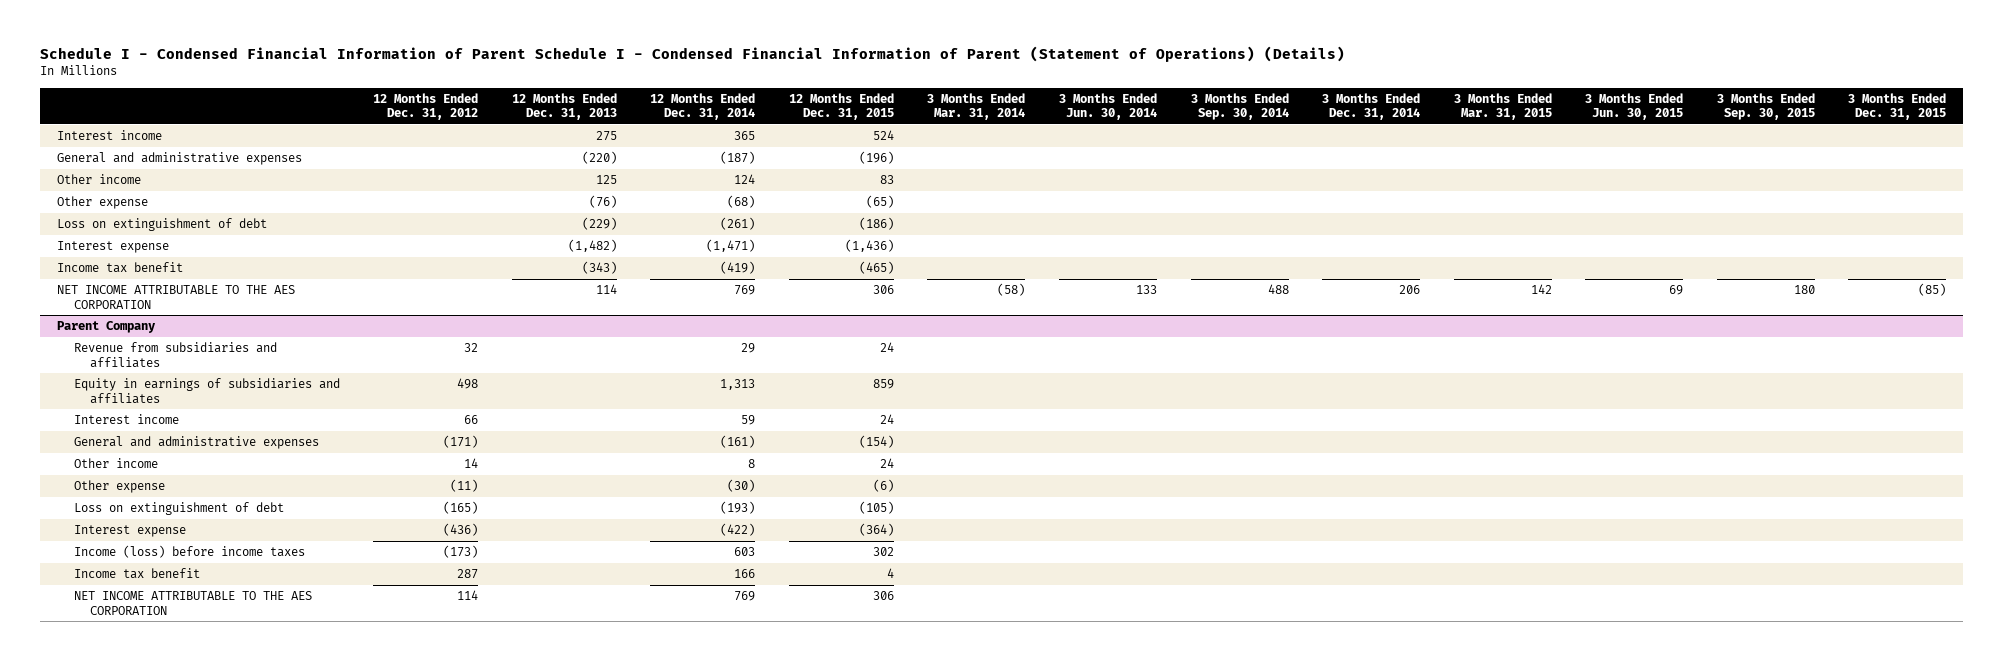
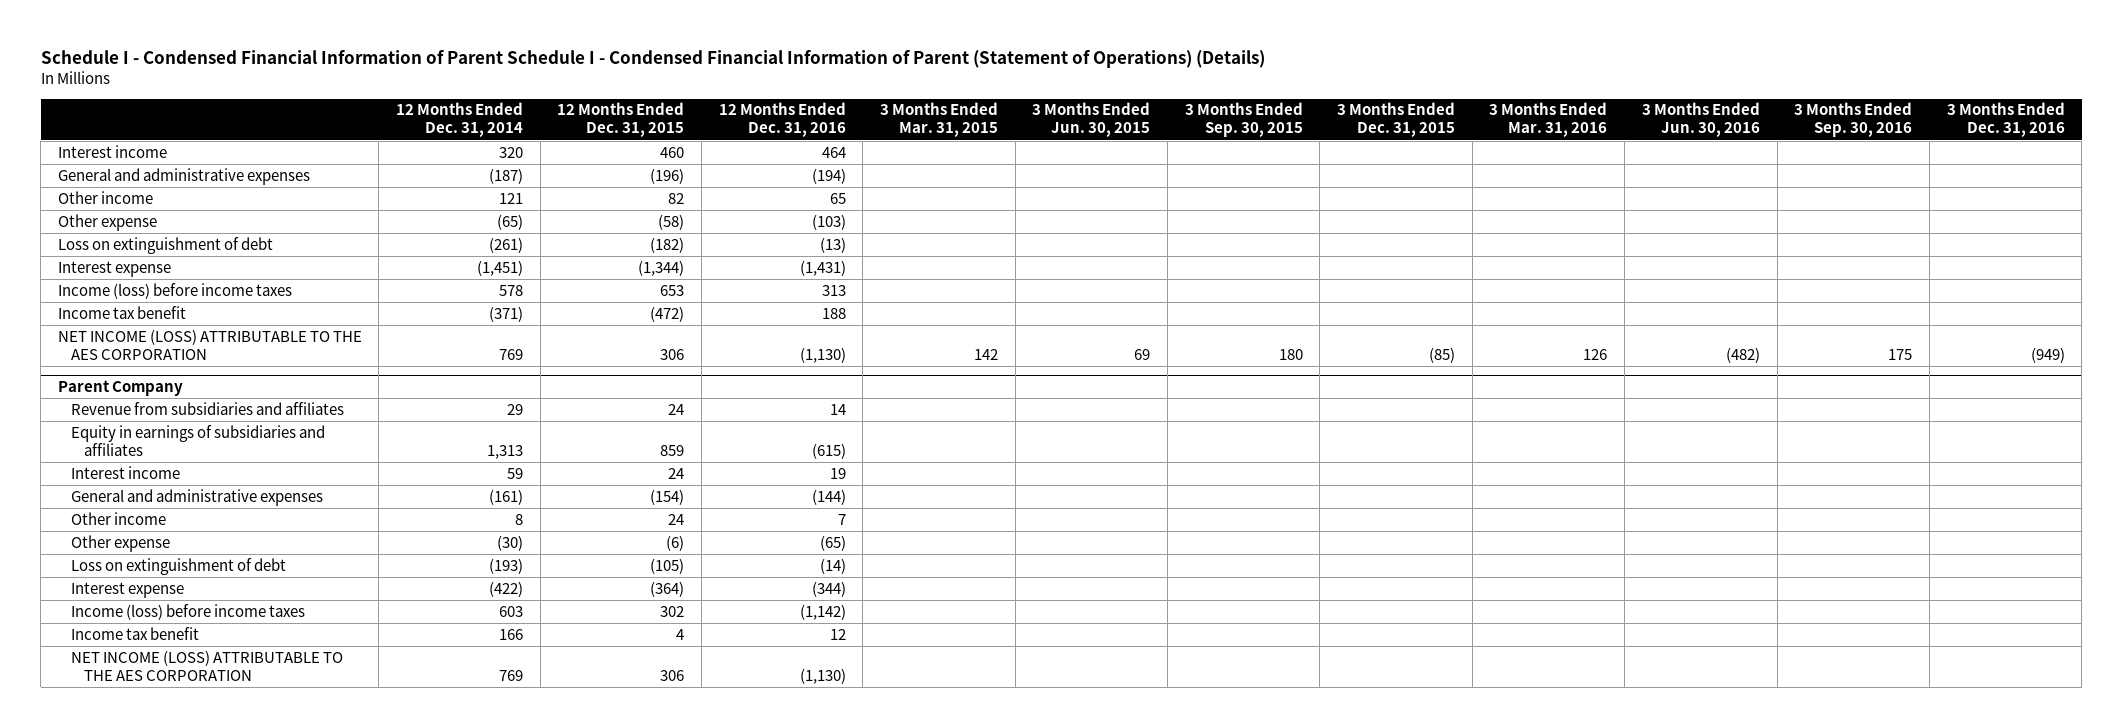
[373,92,479,121] 12 Months Ended Dec. 31, 2012 -> none
[511,92,617,121] 12 Months Ended Dec. 31, 2013 -> none
[927,92,1026,121] 3 Months Ended Mar. 31, 2014 -> none
[1059,92,1158,121] 3 Months Ended Jun. 30, 2014 -> none
[1190,92,1289,121] 3 Months Ended Sep. 30, 2014 -> none
[1322,92,1421,121] 3 Months Ended Dec. 31, 2014 -> none
none -> [718,102,846,138] 12 Months Ended Dec. 31, 2016
none -> [1489,102,1608,138] 3 Months Ended Mar. 31, 2016
none -> [1641,102,1760,138] 3 Months Ended Jun. 30, 2016
none -> [1794,102,1913,138] 3 Months Ended Sep. 30, 2016
none -> [1946,102,2065,138] 3 Months Ended Dec. 31, 2016
[734,131,756,141] 365 -> [499,146,524,158] 320
[872,130,894,141] 524 -> [660,146,685,158] 460
[734,174,756,185] 124 -> [499,192,524,204] 121
[879,175,894,185] 83 -> [668,192,685,204] 82
[727,195,756,209] (68) -> [497,213,524,230] (65)
[865,195,894,209] (65) -> [658,213,685,230] (58)
[858,217,894,231] (186) -> [650,236,685,253] (182)
[706,239,756,253] (1,471) -> [477,259,524,276] (1,451)
[844,239,894,253] (1,436) -> [638,259,685,276] (1,344)
none -> [57,282,292,299] Income (loss) before income taxes
[720,261,756,275] (419) -> [489,305,524,322] (371)
[858,261,894,275] (465) -> [650,305,685,322] (472)
[56,285,295,309] NET INCOME ATTRIBUTABLE TO THE AES CORPORATION -> [57,328,362,360] NET INCOME (LOSS) ATTRIBUTABLE TO THE AES CORPORATION
[73,591,312,615] NET INCOME ATTRIBUTABLE TO THE AES CORPORATION -> [70,649,343,681] NET INCOME (LOSS) ATTRIBUTABLE TO THE AES CORPORATION

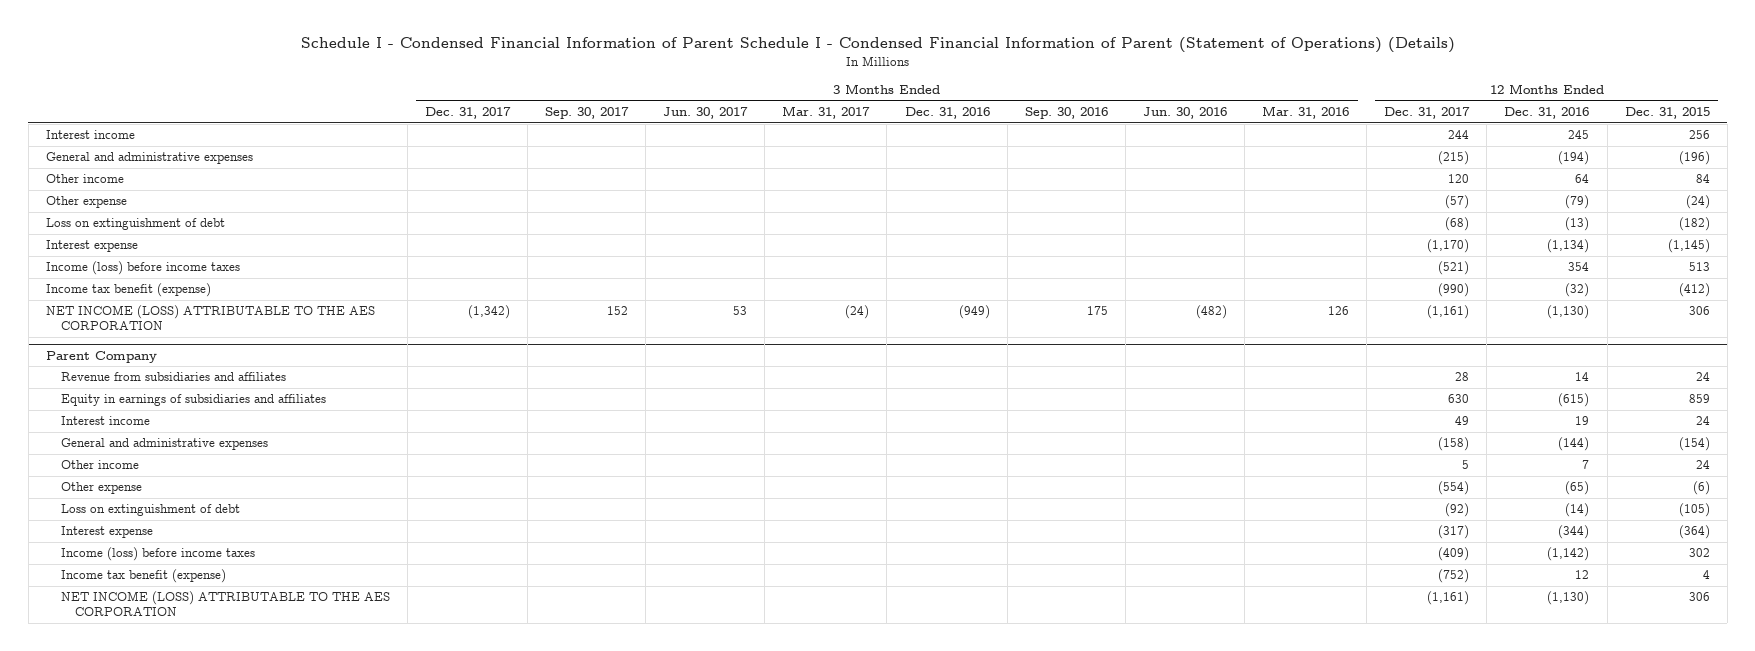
[396,102,524,138] 12 Months Ended Dec. 31, 2014 -> none
[880,102,999,138] 3 Months Ended Mar. 31, 2015 -> none
[1032,102,1151,138] 3 Months Ended Jun. 30, 2015 -> none
[1184,102,1303,138] 3 Months Ended Sep. 30, 2015 -> none
[1337,102,1456,138] 3 Months Ended Dec. 31, 2015 -> none
none -> [424,107,511,120] Dec. 31, 2017
none -> [544,107,629,120] Sep. 30, 2017
none -> [663,107,749,120] Jun. 30, 2017
none -> [782,106,871,120] Mar. 31, 2017
none -> [1384,107,1471,120] Dec. 31, 2017
[660,146,685,158] 460 -> [1688,130,1710,140] 256
[821,146,846,158] 464 -> [1568,130,1590,140] 245
[668,192,685,204] 82 -> [1695,174,1710,184] 84
[829,192,846,204] 65 -> [1575,174,1590,184] 64
[658,213,685,230] (58) -> [1685,195,1710,210] (24)
[811,213,846,230] (103) -> [1565,195,1590,210] (79)
[638,259,685,276] (1,344) -> [1667,239,1710,254] (1,145)
[799,259,846,276] (1,431) -> [1547,239,1590,254] (1,134)
[660,284,685,296] 653 -> [1688,262,1710,272] 513
[821,284,846,296] 313 -> [1568,262,1590,272] 354
[57,305,186,319] Income tax benefit -> [45,283,211,298] Income tax benefit (expense)
[650,305,685,322] (472) -> [1678,283,1710,298] (412)
[821,307,846,319] 188 -> [1565,283,1590,298] (32)
[70,626,199,640] Income tax benefit -> [60,569,226,584] Income tax benefit (expense)

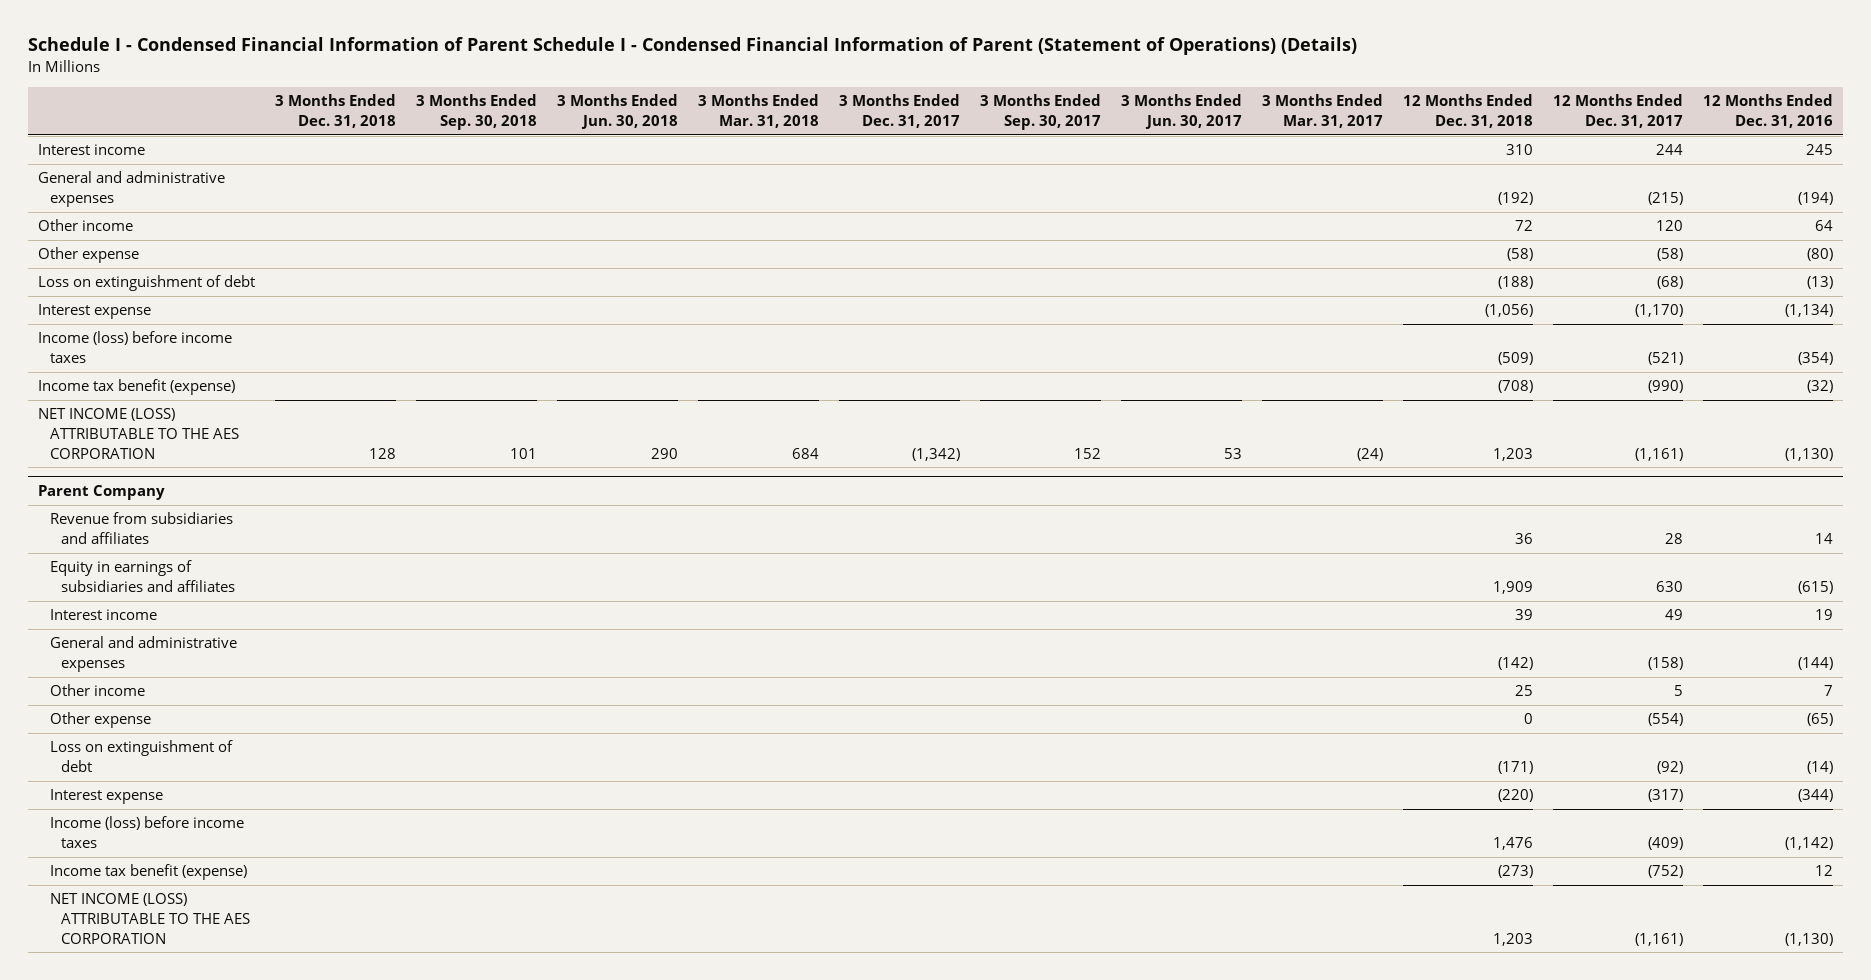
[904,107,990,120] Dec. 31, 2016 -> none
[1024,107,1108,120] Sep. 30, 2016 -> none
[1142,107,1227,120] Jun. 30, 2016 -> none
[1262,106,1350,120] Mar. 31, 2016 -> none
[1624,107,1710,120] Dec. 31, 2015 -> none
none -> [274,94,396,129] 3 Months Ended Dec. 31, 2018
none -> [415,94,537,131] 3 Months Ended Sep. 30, 2018
none -> [556,94,678,130] 3 Months Ended Jun. 30, 2018
none -> [697,94,819,129] 3 Months Ended Mar. 31, 2018
none -> [1402,94,1533,129] 12 Months Ended Dec. 31, 2018
[1445,195,1470,210] (57) -> [1656,248,1683,262] (58)
[1565,195,1590,210] (79) -> [1806,248,1833,262] (80)
[1568,262,1590,272] 354 -> [1797,352,1833,366] (354)

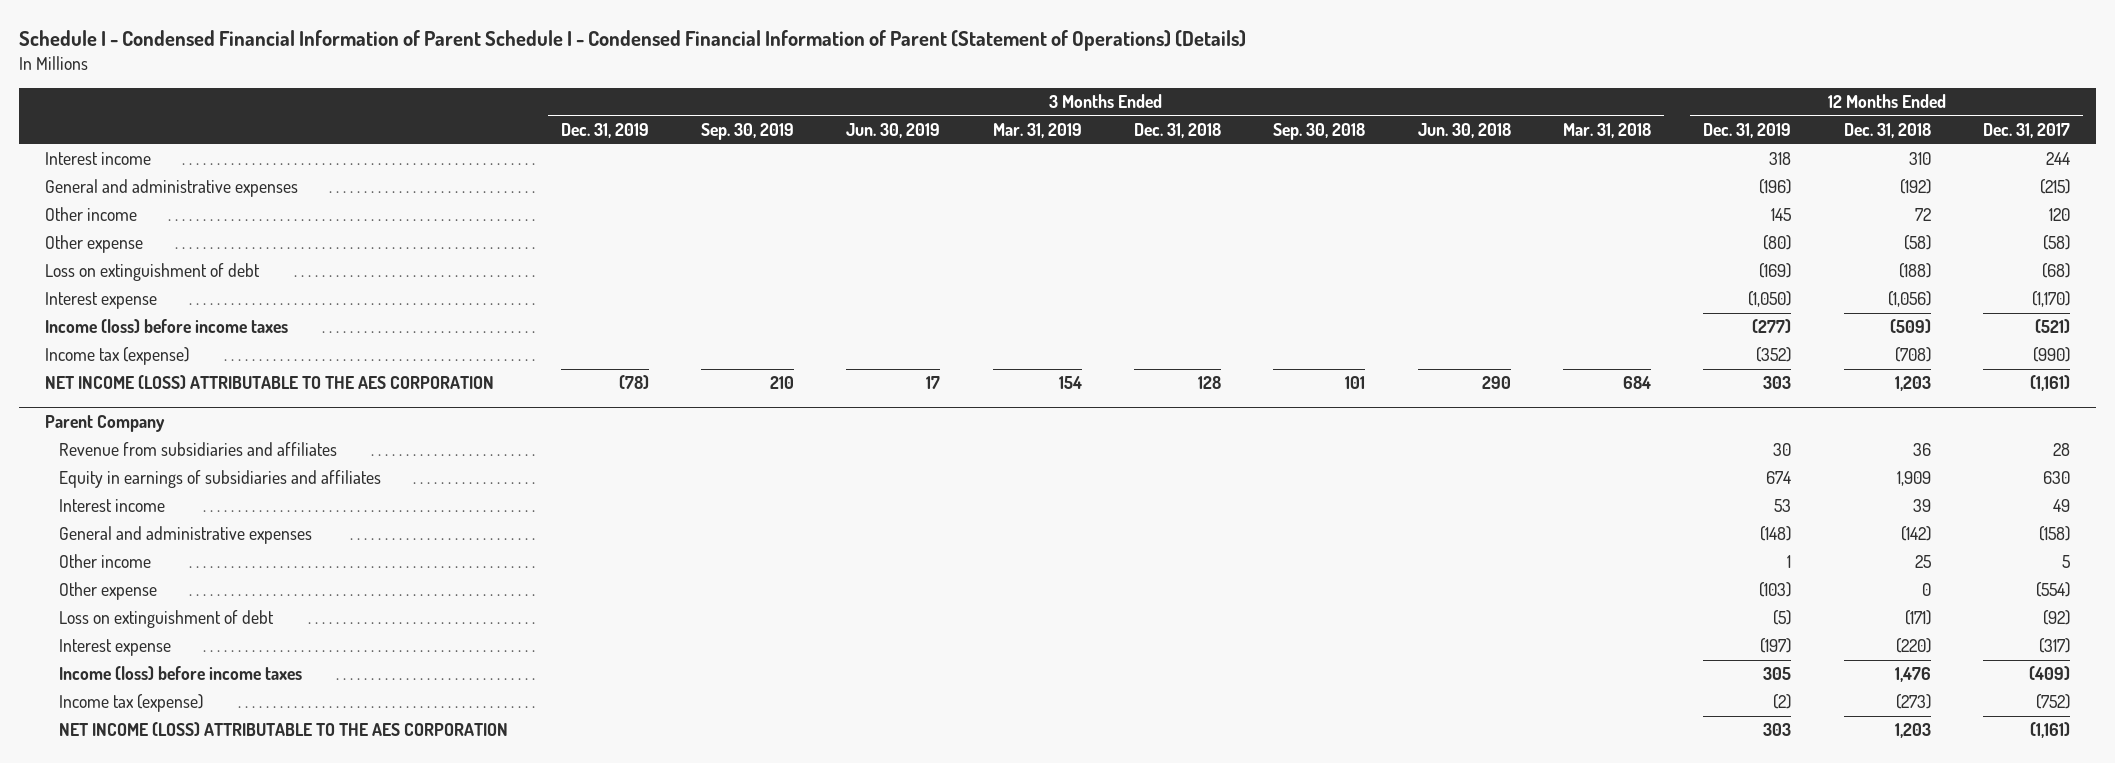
[838,94,960,129] 3 Months Ended Dec. 31, 2017 -> none
[979,94,1101,131] 3 Months Ended Sep. 30, 2017 -> none
[1120,94,1242,130] 3 Months Ended Jun. 30, 2017 -> none
[1261,94,1383,129] 3 Months Ended Mar. 31, 2017 -> none
[1702,94,1833,129] 12 Months Ended Dec. 31, 2016 -> none
none -> [560,123,649,139] Dec. 31, 2019
none -> [701,123,795,141] Sep. 30, 2019
none -> [846,123,941,139] Jun. 30, 2019
none -> [992,123,1082,139] Mar. 31, 2019
none -> [1703,123,1792,139] Dec. 31, 2019
[37,379,235,396] Income tax benefit (expense) -> [44,347,189,366] Income tax (expense)
[49,864,247,881] Income tax benefit (expense) -> [59,694,204,713] Income tax (expense)

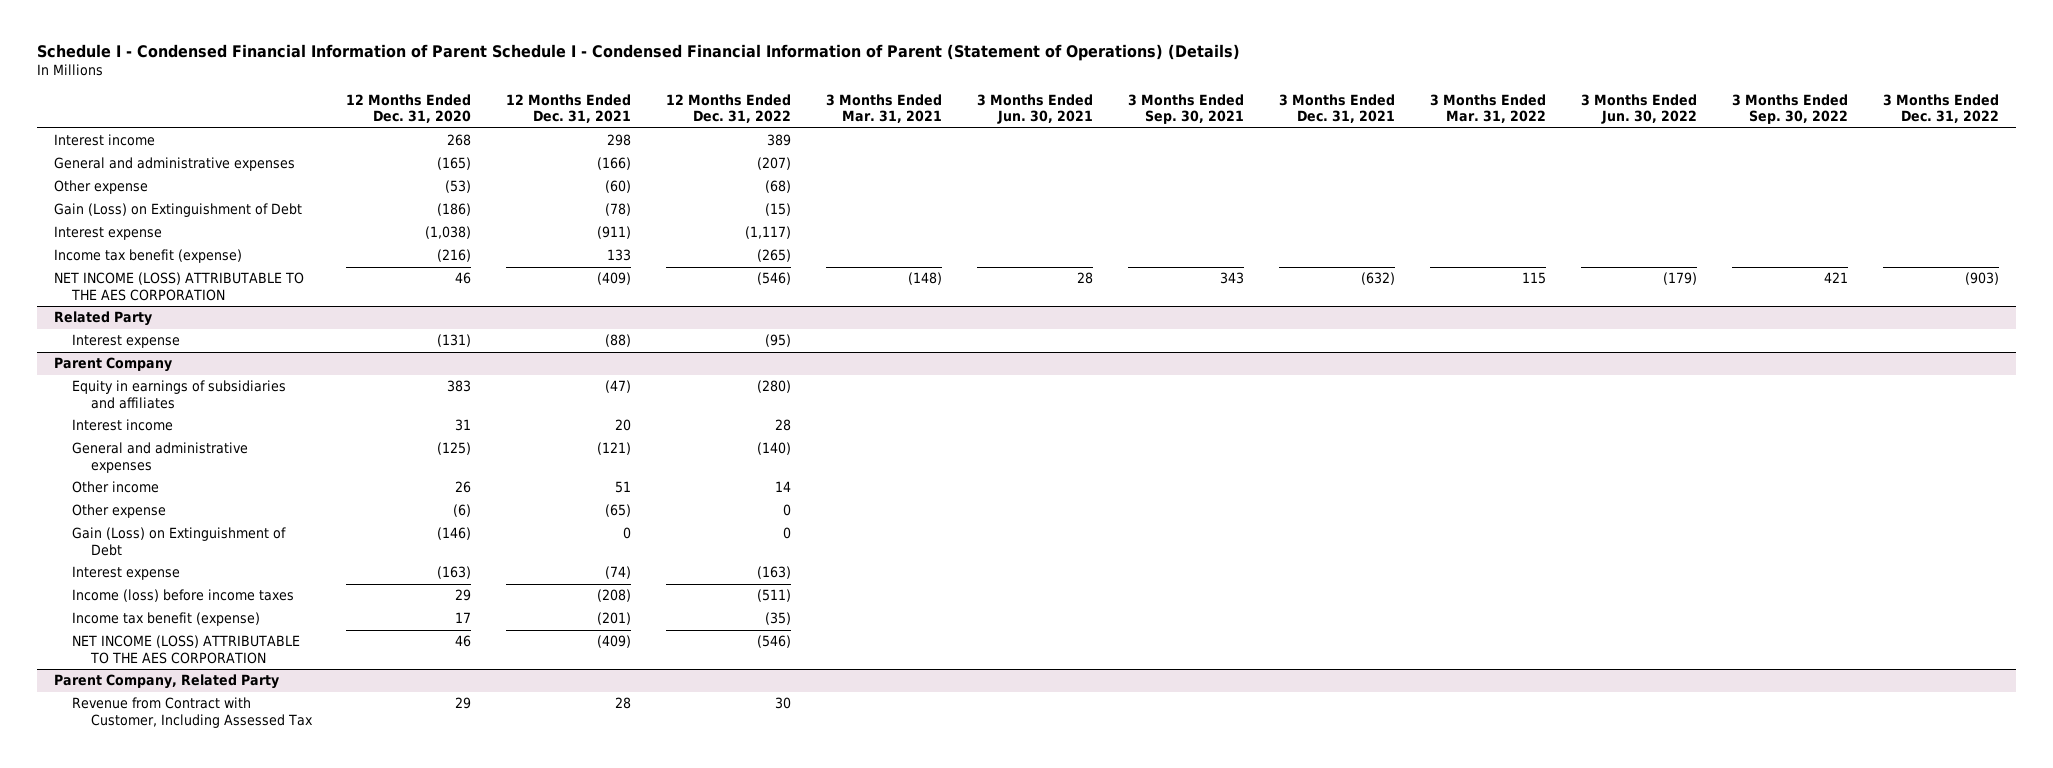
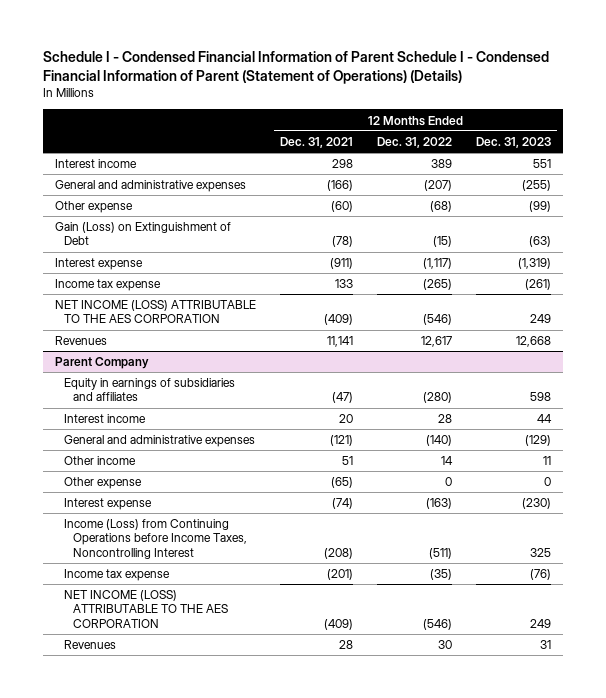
[346,94,472,124] 12 Months Ended Dec. 31, 2020 -> none
[826,94,943,124] 3 Months Ended Mar. 31, 2021 -> none
[977,94,1094,125] 3 Months Ended Jun. 30, 2021 -> none
[1128,94,1245,125] 3 Months Ended Sep. 30, 2021 -> none
[1278,94,1395,124] 3 Months Ended Dec. 31, 2021 -> none
[1429,94,1546,124] 3 Months Ended Mar. 31, 2022 -> none
[1580,94,1697,125] 3 Months Ended Jun. 30, 2022 -> none
[1731,94,1848,125] 3 Months Ended Sep. 30, 2022 -> none
[1882,94,1999,124] 3 Months Ended Dec. 31, 2022 -> none
none -> [476,137,552,149] Dec. 31, 2023
[53,249,242,264] Income tax benefit (expense) -> [54,279,161,292] Income tax expense
[53,311,152,327] Related Party -> none
[72,334,181,349] Interest expense -> none
none -> [54,336,107,346] Revenues
[72,527,287,556] Gain (Loss) on Extinguishment of Debt -> none
[72,589,295,603] Income (loss) before income taxes -> [64,519,248,559] Income (Loss) from Continuing Operations before Income Taxes, Noncontrolling Interest
[72,612,261,627] Income tax benefit (expense) -> [64,569,171,582] Income tax expense
[53,674,279,690] Parent Company, Related Party -> none
[72,697,313,728] Revenue from Contract with Customer, Including Assessed Tax -> [64,640,117,650] Revenues

